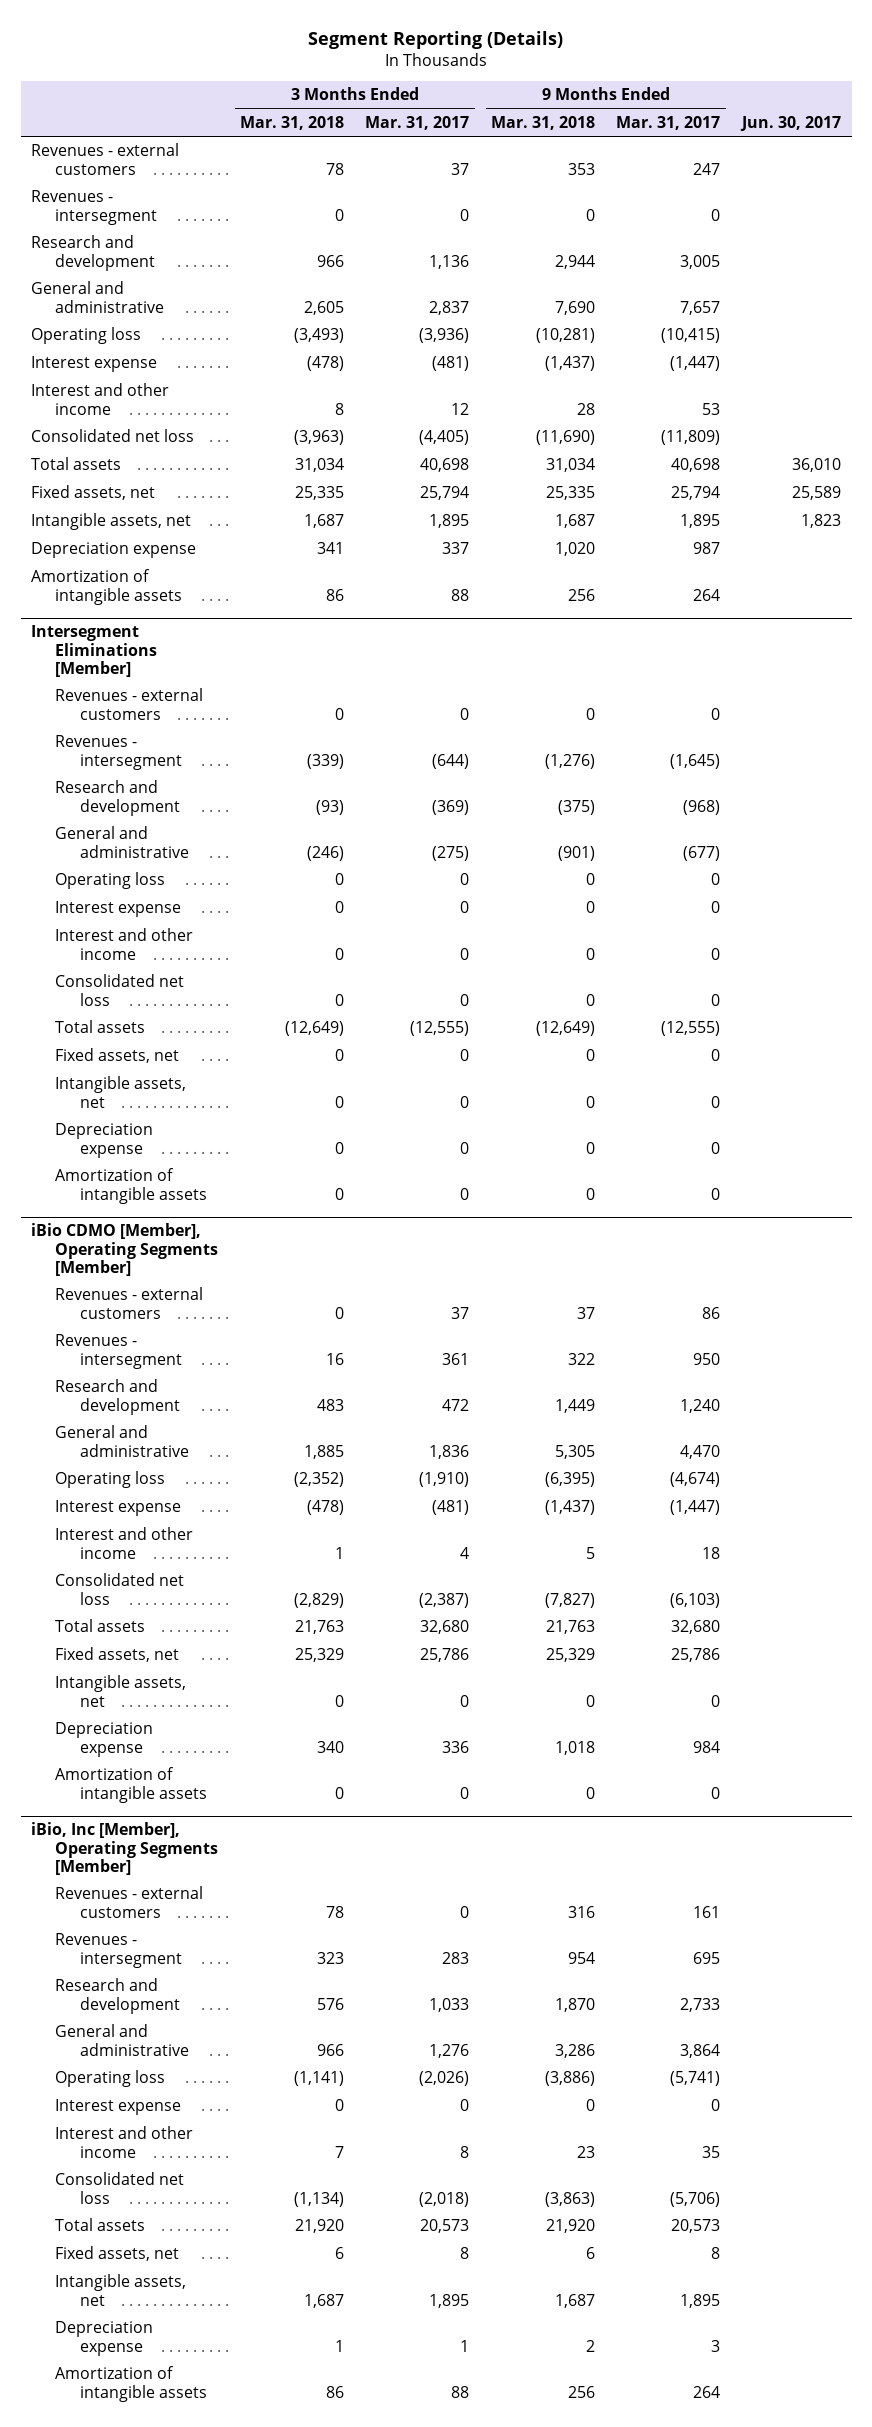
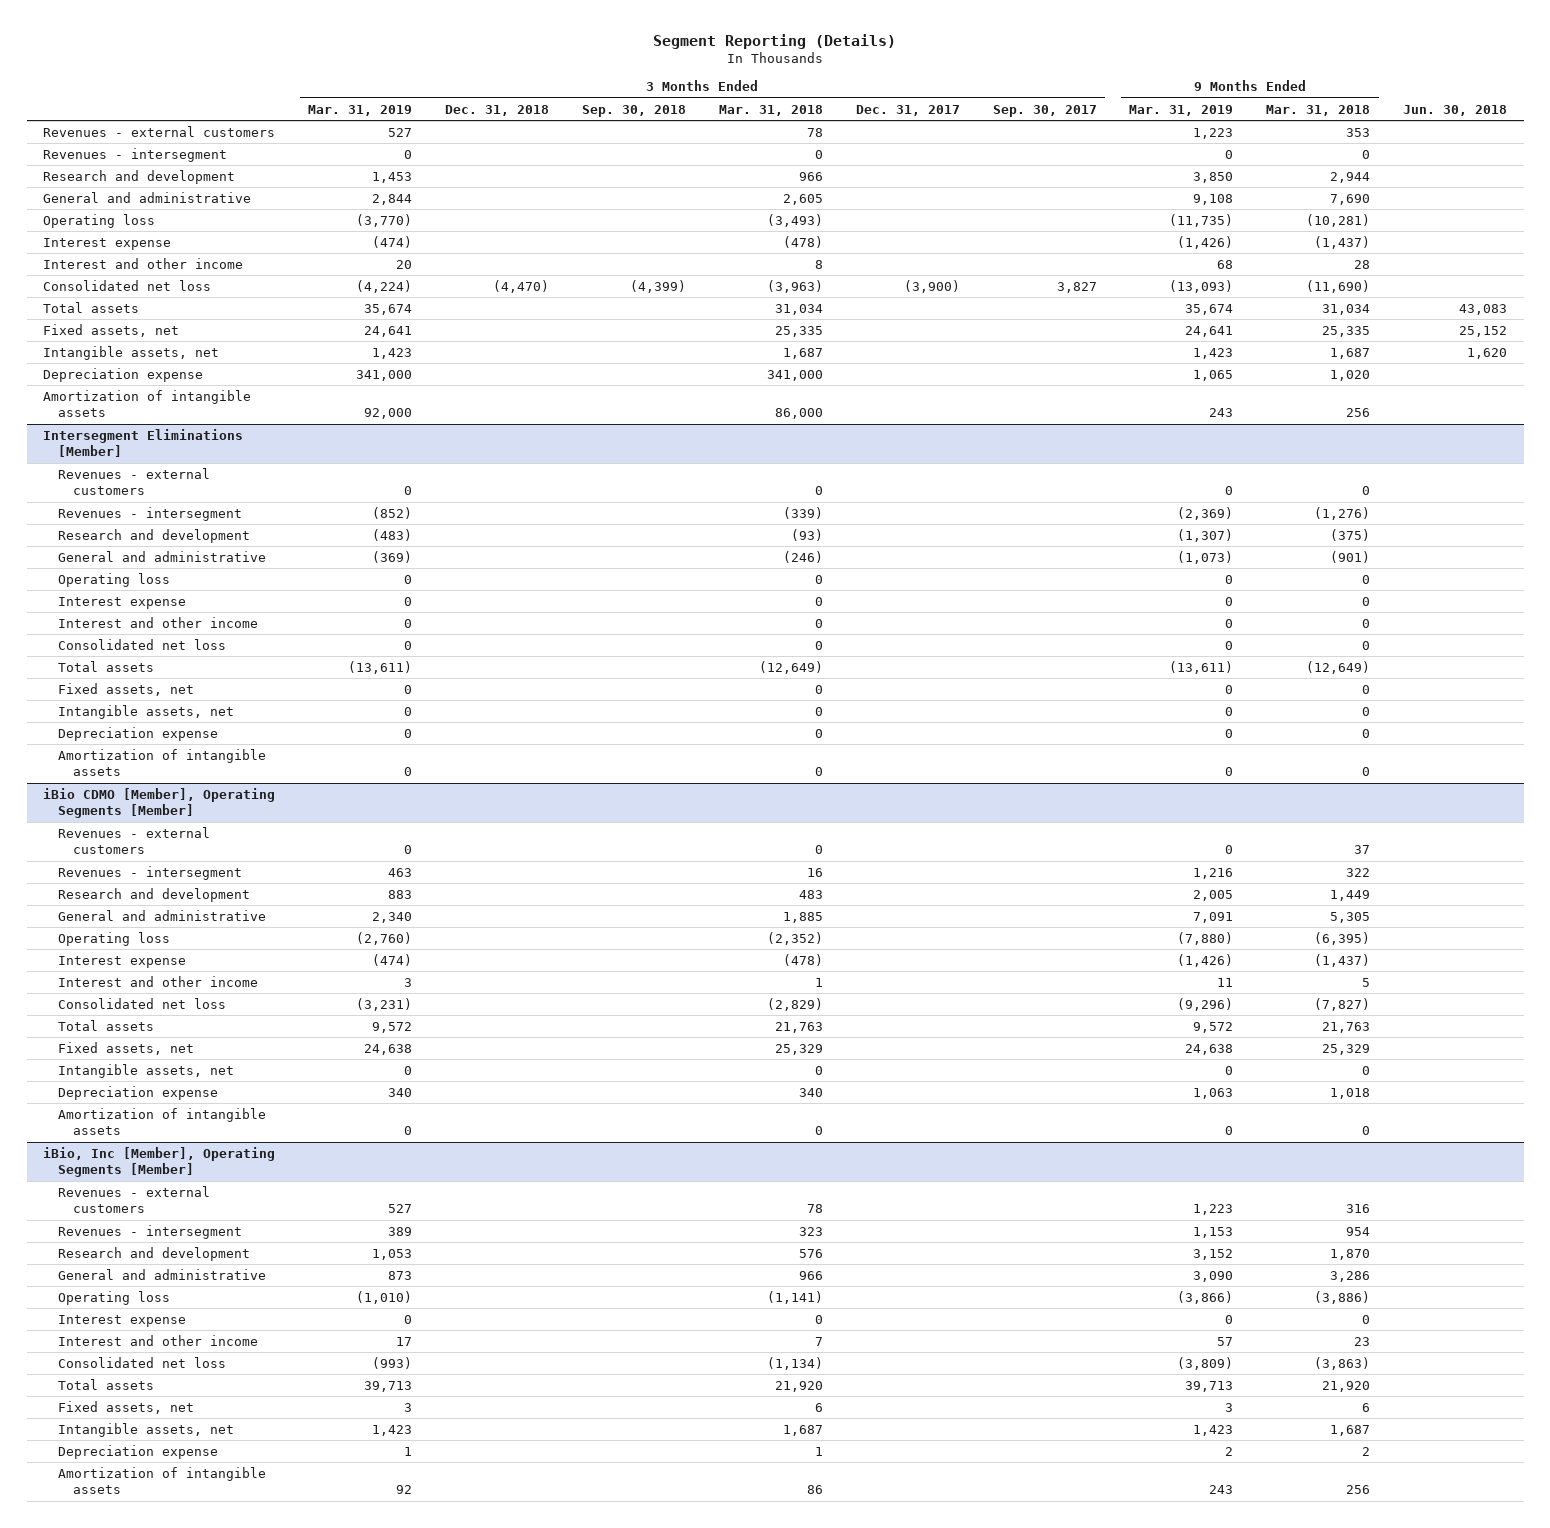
[365,115,470,130] Mar. 31, 2017 -> none
[616,115,721,130] Mar. 31, 2017 -> none
[739,115,841,131] Jun. 30, 2017 -> none
none -> [308,104,413,116] Mar. 31, 2019
none -> [444,104,549,116] Dec. 31, 2018
none -> [581,104,686,117] Sep. 30, 2018
none -> [855,104,960,116] Dec. 31, 2017
none -> [992,104,1097,117] Sep. 30, 2017
none -> [1129,104,1234,116] Mar. 31, 2019
none -> [1403,104,1508,116] Jun. 30, 2018
[316,542,344,555] 341 -> [766,369,823,381] 341,000
[325,588,344,601] 86 -> [774,407,823,419] 86,000

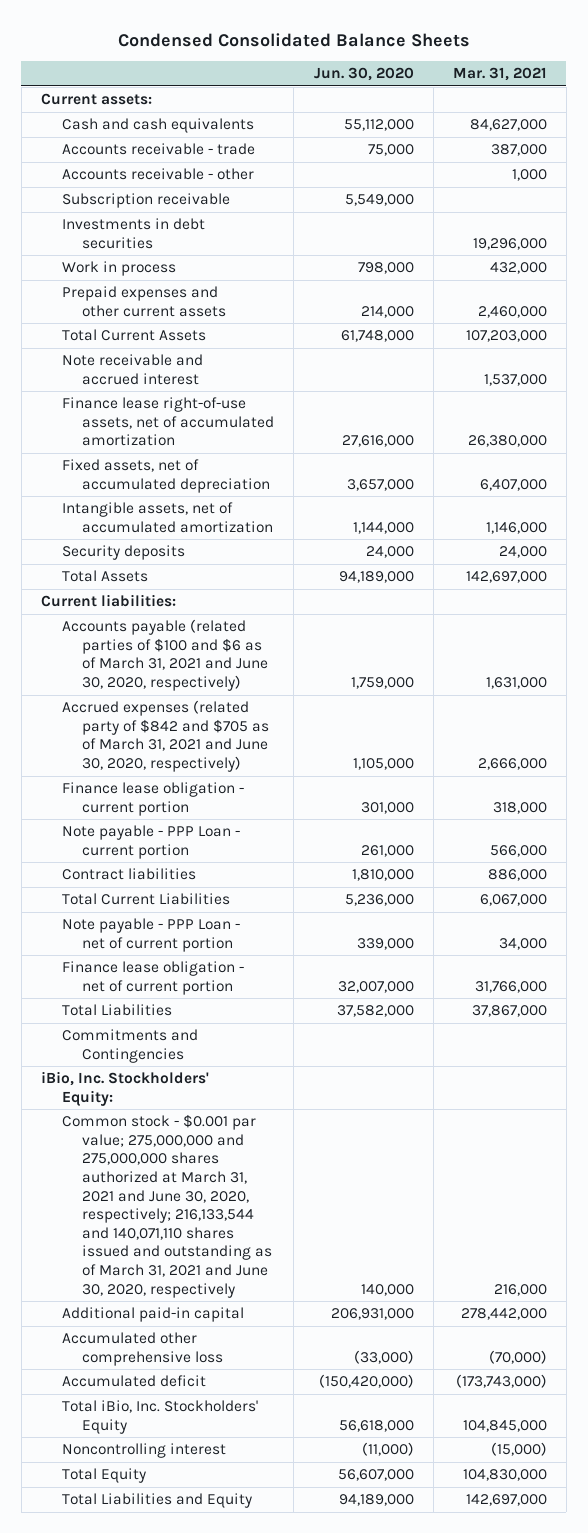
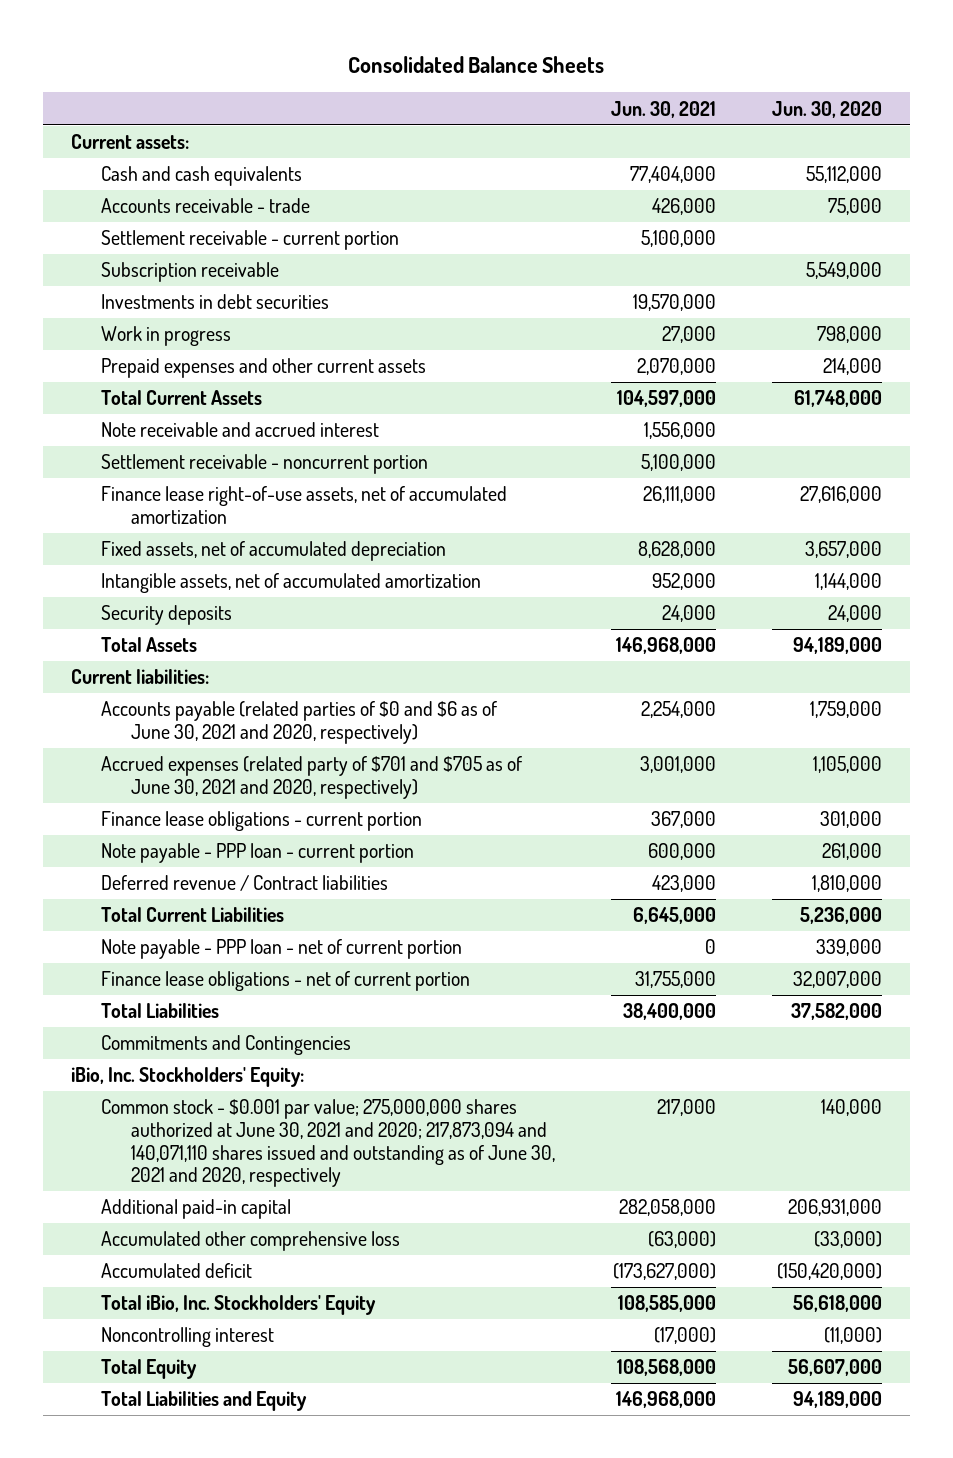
[117,32,470,47] Condensed Consolidated Balance Sheets -> [348,56,605,74] Consolidated Balance Sheets
[452,67,547,82] Mar. 31, 2021 -> none
none -> [611,100,717,118] Jun. 30, 2021
[61,168,254,181] Accounts receivable - other -> none
none -> [101,230,400,251] Settlement receivable - current portion
[61,261,176,277] Work in process -> [101,326,232,347] Work in progress
none -> [101,454,429,475] Settlement receivable - noncurrent portion
[61,619,269,692] Accounts payable (related parties of $100 and $6 as of March 31, 2021 and June 30, 2020, respectively) -> [101,701,498,744] Accounts payable (related parties of $0 and $6 as of June 30, 2021 and 2020, respectively)
[61,700,270,773] Accrued expenses (related party of $842 and $705 as of March 31, 2021 and June 30, 2020, respectively) -> [101,756,523,799] Accrued expenses (related party of $701 and $705 as of June 30, 2021 and 2020, respectively)
[61,782,244,816] Finance lease obligation - current portion -> [101,811,423,832] Finance lease obligations - current portion
[61,825,240,859] Note payable - PPP Loan - current portion -> [101,843,415,864] Note payable - PPP loan - current portion
[61,868,196,881] Contract liabilities -> [101,875,389,892] Deferred revenue / Contract liabilities
[61,918,240,952] Note payable - PPP Loan - net of current portion -> [101,939,463,960] Note payable - PPP loan - net of current portion
[61,961,244,995] Finance lease obligation - net of current portion -> [101,971,471,992] Finance lease obligations - net of current portion
[61,1114,273,1298] Common stock - $0.001 par value; 275,000,000 and 275,000,000 shares authorized at March 31, 2021 and June 30, 2020, respectively; 216,133,544 and 140,071,110 shares issued and outstanding as of March 31, 2021 and June 30, 2020, respectively -> [101,1099,556,1188] Common stock - $0.001 par value; 275,000,000 shares authorized at June 30, 2021 and 2020; 217,873,094 and 140,071,110 shares issued and outstanding as of June 30, 2021 and 2020, respectively

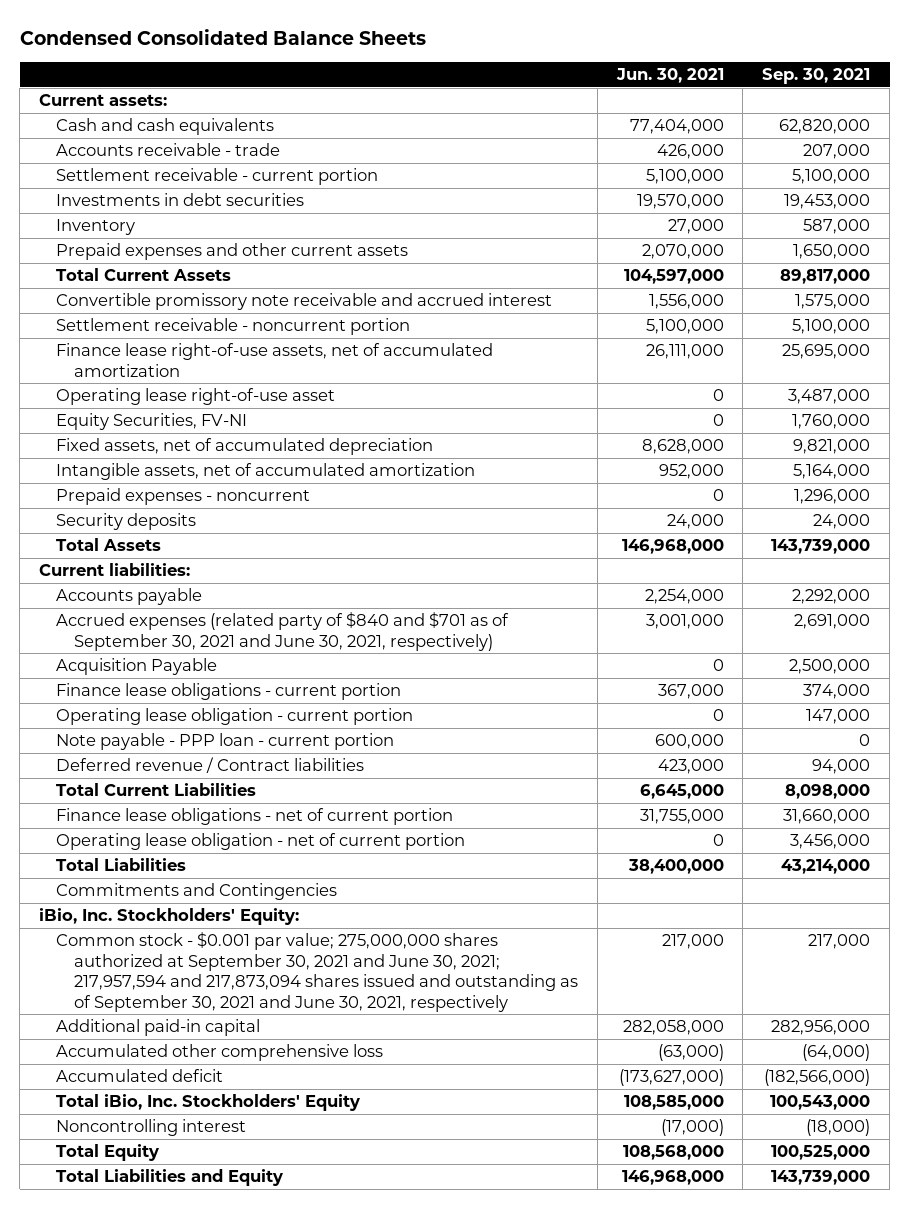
[348,56,605,74] Consolidated Balance Sheets -> [19,29,426,46] Condensed Consolidated Balance Sheets
[771,100,882,118] Jun. 30, 2020 -> none
none -> [762,67,871,84] Sep. 30, 2021
[101,262,280,283] Subscription receivable -> none
[101,326,232,347] Work in progress -> none
none -> [56,219,136,236] Inventory
[101,422,380,438] Note receivable and accrued interest -> [56,293,553,311] Convertible promissory note receivable and accrued interest
none -> [56,388,336,406] Operating lease right-of-use asset
none -> [56,413,248,431] Equity Securities, FV-NI
none -> [56,488,311,506] Prepaid expenses - noncurrent
[101,701,498,744] Accounts payable (related parties of $0 and $6 as of June 30, 2021 and 2020, respectively) -> [56,588,203,606] Accounts payable
[101,756,523,799] Accrued expenses (related party of $701 and $705 as of June 30, 2021 and 2020, respectively) -> [56,612,510,651] Accrued expenses (related party of $840 and $701 as of September 30, 2021 and June 30, 2021, respectively)
none -> [56,658,218,676] Acquisition Payable
none -> [56,708,414,726] Operating lease obligation - current portion
[101,939,463,960] Note payable - PPP loan - net of current portion -> none
none -> [56,833,466,851] Operating lease obligation - net of current portion
[101,1099,556,1188] Common stock - $0.001 par value; 275,000,000 shares authorized at June 30, 2021 and 2020; 217,873,094 and 140,071,110 shares issued and outstanding as of June 30, 2021 and 2020, respectively -> [56,932,578,1012] Common stock - $0.001 par value; 275,000,000 shares authorized at September 30, 2021 and June 30, 2021; 217,957,594 and 217,873,094 shares issued and outstanding as of September 30, 2021 and June 30, 2021, respectively

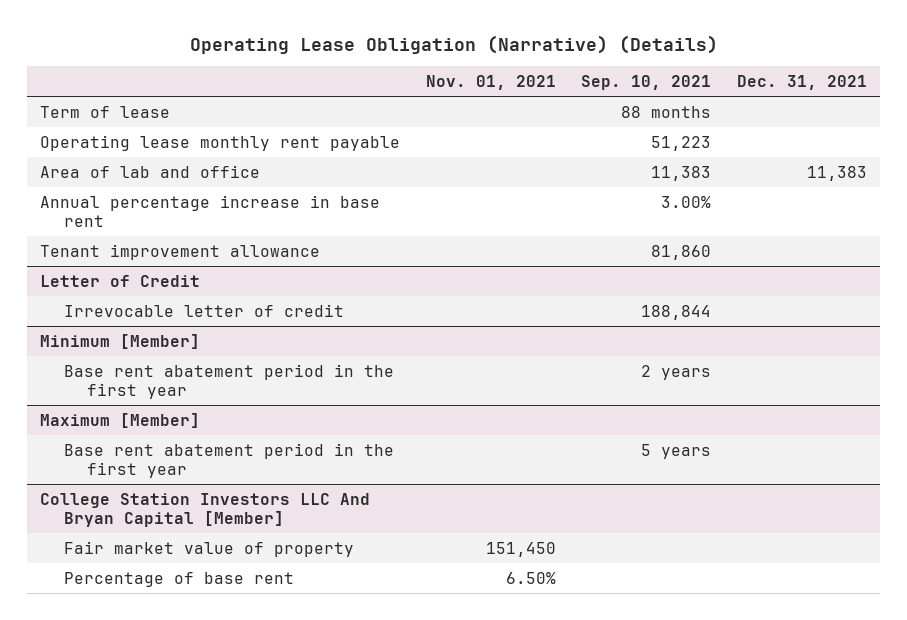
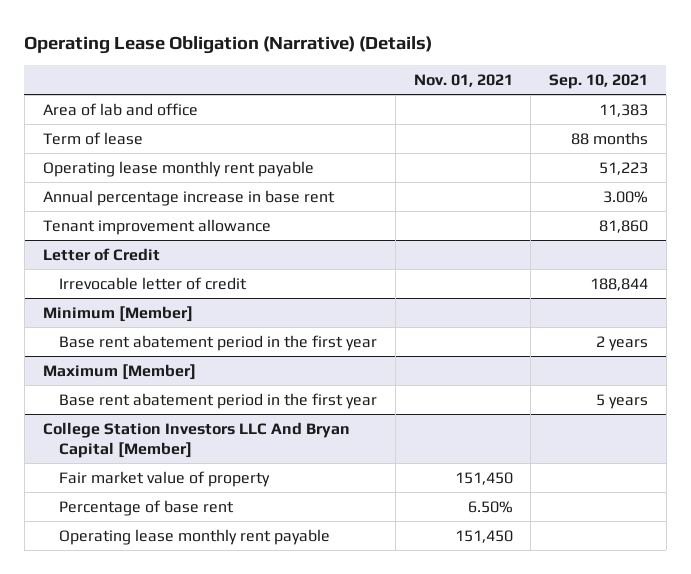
[737,74,868,90] Dec. 31, 2021 -> none
[40,164,261,178] Area of lab and office -> [42,102,198,116] Area of lab and office
none -> [58,528,330,545] Operating lease monthly rent payable

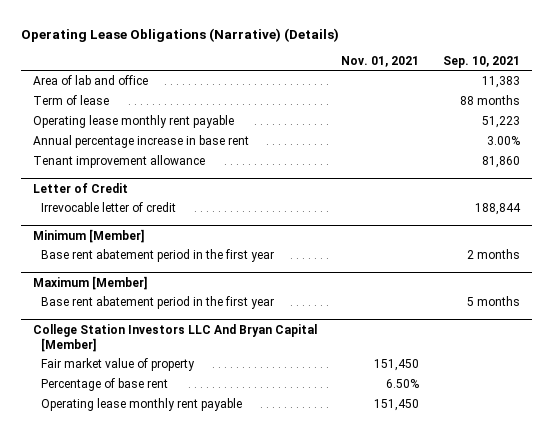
[24,36,433,55] Operating Lease Obligation (Narrative) (Details) -> [20,28,339,43] Operating Lease Obligations (Narrative) (Details)
[596,335,649,351] 2 years -> [466,248,520,259] 2 months
[596,393,649,409] 5 years -> [466,295,520,306] 5 months

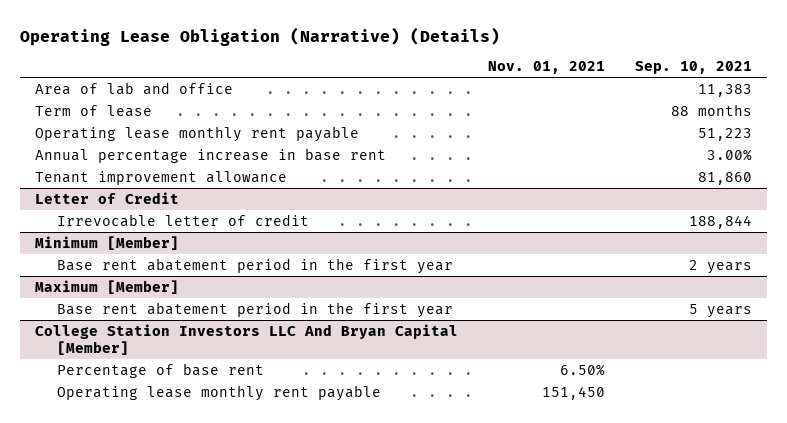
[20,28,339,43] Operating Lease Obligations (Narrative) (Details) -> [20,26,501,46] Operating Lease Obligation (Narrative) (Details)
[466,248,520,259] 2 months -> [688,259,752,274] 2 years
[466,295,520,306] 5 months -> [688,303,752,318] 5 years
[40,357,195,371] Fair market value of property -> none

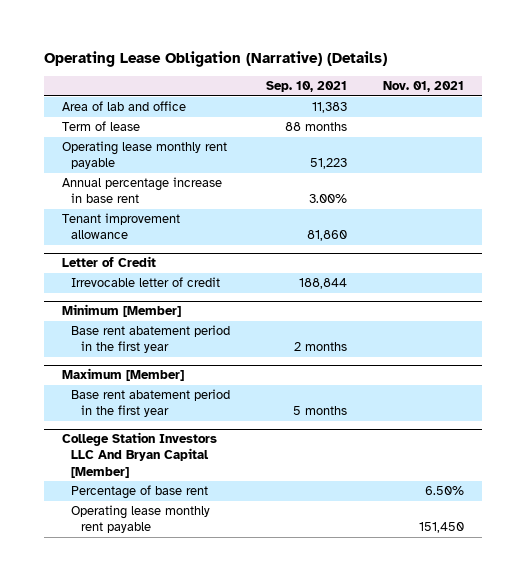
[688,259,752,274] 2 years -> [294,342,348,352] 2 months
[688,303,752,318] 5 years -> [293,406,348,416] 5 months

